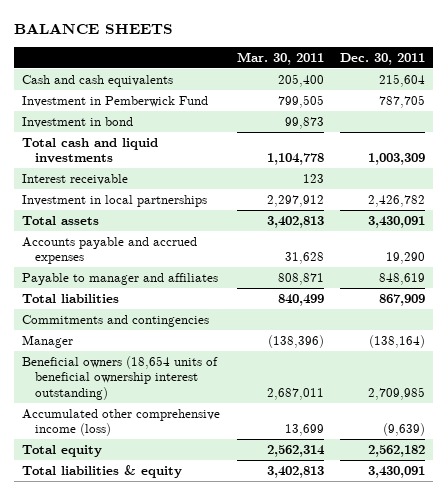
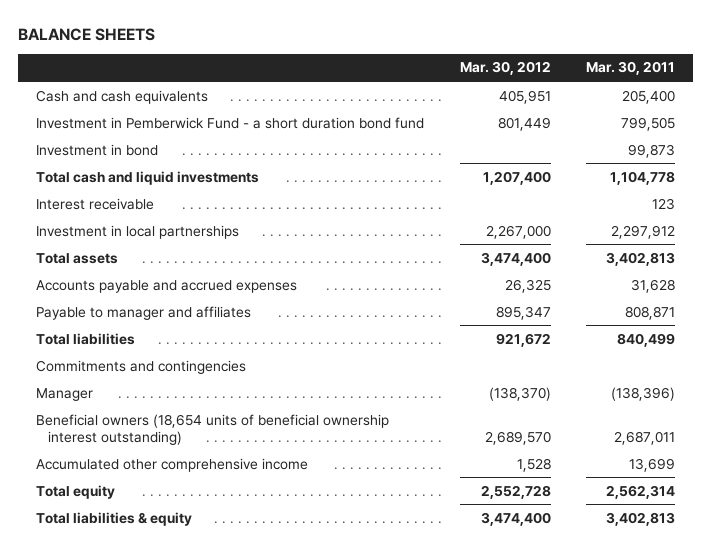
[340,53,426,66] Dec. 30, 2011 -> none
none -> [459,61,551,76] Mar. 30, 2012
[21,95,208,107] Investment in Pemberwick Fund -> [36,116,425,129] Investment in Pemberwick Fund - a short duration bond fund
[21,408,220,437] Accumulated other comprehensive income (loss) -> [36,457,309,472] Accumulated other comprehensive income

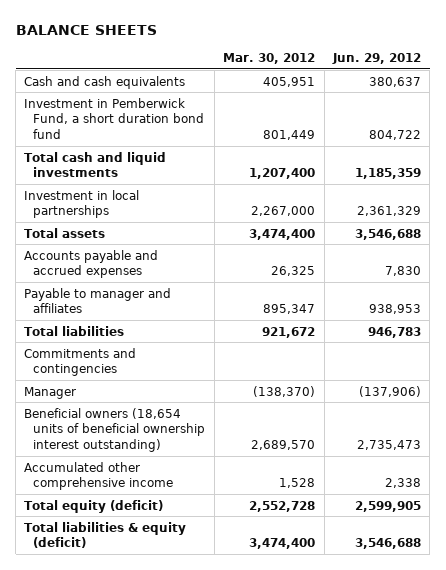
[586,61,676,76] Mar. 30, 2011 -> none
none -> [332,53,422,65] Jun. 29, 2012
[36,143,159,156] Investment in bond -> none
[36,116,425,129] Investment in Pemberwick Fund - a short duration bond fund -> [24,97,205,140] Investment in Pemberwick Fund, a short duration bond fund
[36,197,155,210] Interest receivable -> none
[36,484,116,499] Total equity -> [24,499,164,513] Total equity (deficit)
[36,511,193,526] Total liabilities & equity -> [24,521,187,549] Total liabilities & equity (deficit)

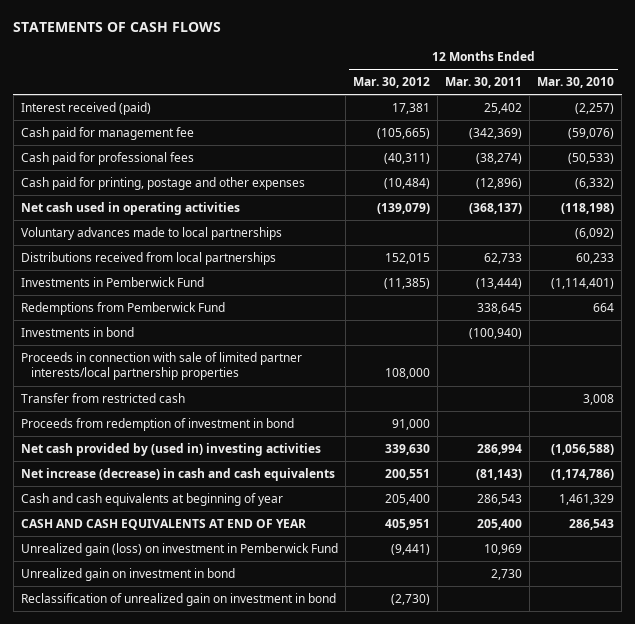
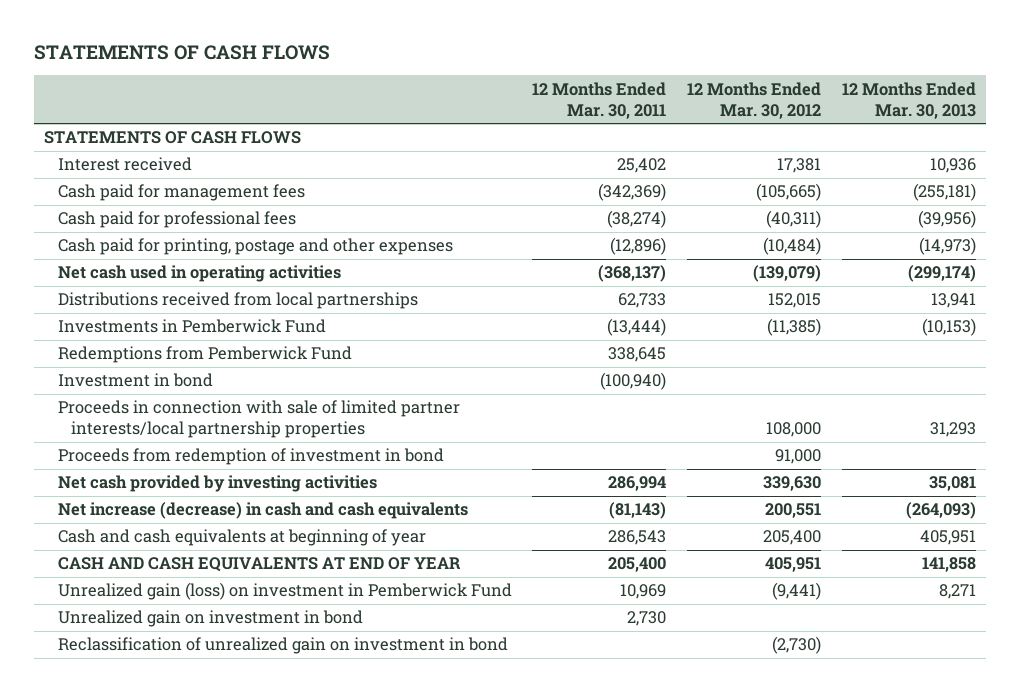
[537,77,615,89] Mar. 30, 2010 -> none
none -> [841,81,976,119] 12 Months Ended Mar. 30, 2013
none -> [44,131,302,145] STATEMENTS OF CASH FLOWS
[20,101,151,115] Interest received (paid) -> [57,157,192,172] Interest received
[20,126,194,140] Cash paid for management fee -> [57,184,305,202] Cash paid for management fees
[20,226,282,240] Voluntary advances made to local partnerships -> none
[20,326,134,337] Investments in bond -> [57,373,213,388] Investment in bond
[20,392,185,403] Transfer from restricted cash -> none
[20,442,321,456] Net cash provided by (used in) investing activities -> [57,475,377,493] Net cash provided by investing activities

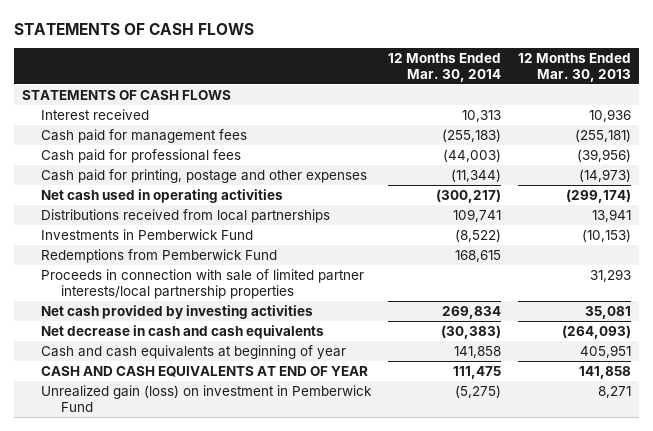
[532,81,667,119] 12 Months Ended Mar. 30, 2011 -> none
[687,81,822,119] 12 Months Ended Mar. 30, 2012 -> none
none -> [388,52,502,82] 12 Months Ended Mar. 30, 2014
[57,373,213,388] Investment in bond -> none
[57,448,444,466] Proceeds from redemption of investment in bond -> none
[57,502,468,520] Net increase (decrease) in cash and cash equivalents -> [41,324,325,339] Net decrease in cash and cash equivalents
[57,610,363,628] Unrealized gain on investment in bond -> none
[57,637,508,655] Reclassification of unrealized gain on investment in bond -> none

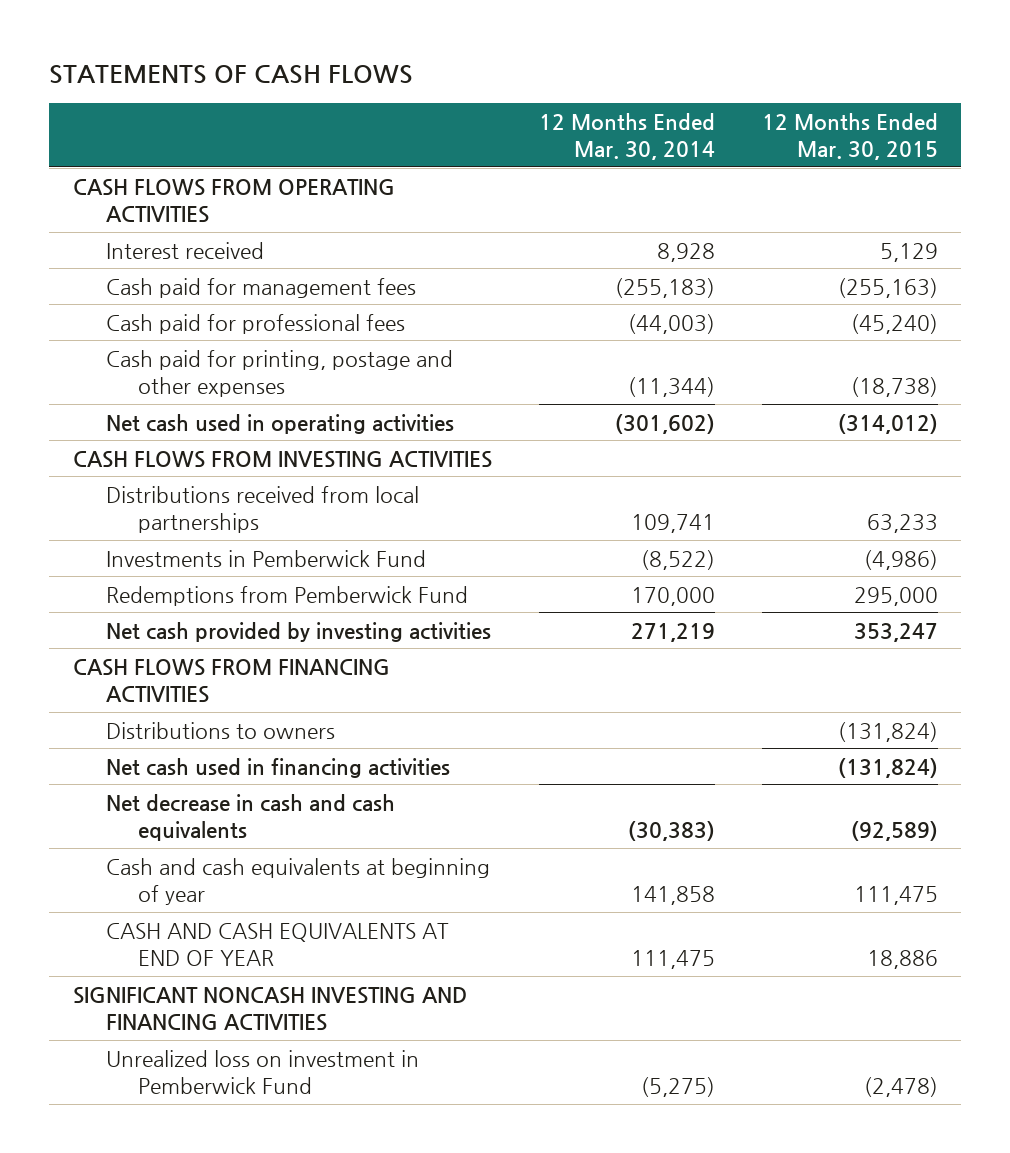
[517,52,631,82] 12 Months Ended Mar. 30, 2013 -> none
none -> [761,112,938,161] 12 Months Ended Mar. 30, 2015
[22,89,232,100] STATEMENTS OF CASH FLOWS -> none
none -> [72,178,395,224] CASH FLOWS FROM OPERATING ACTIVITIES
[462,109,502,122] 10,313 -> [656,242,715,262] 8,928
[436,188,502,203] (300,217) -> [614,413,715,434] (301,602)
none -> [72,450,492,468] CASH FLOWS FROM INVESTING ACTIVITIES
[41,268,365,299] Proceeds in connection with sale of limited partner interests/local partnership properties -> none
[455,249,502,262] 168,615 -> [630,586,715,606] 170,000
[442,305,502,319] 269,834 -> [630,622,715,642] 271,219
none -> [72,658,390,704] CASH FLOWS FROM FINANCING ACTIVITIES
none -> [105,721,335,739] Distributions to owners
none -> [105,757,450,778] Net cash used in financing activities
none -> [72,986,467,1032] SIGNIFICANT NONCASH INVESTING AND FINANCING ACTIVITIES
[41,384,373,412] Unrealized gain (loss) on investment in Pemberwick Fund -> [105,1049,419,1095] Unrealized loss on investment in Pemberwick Fund

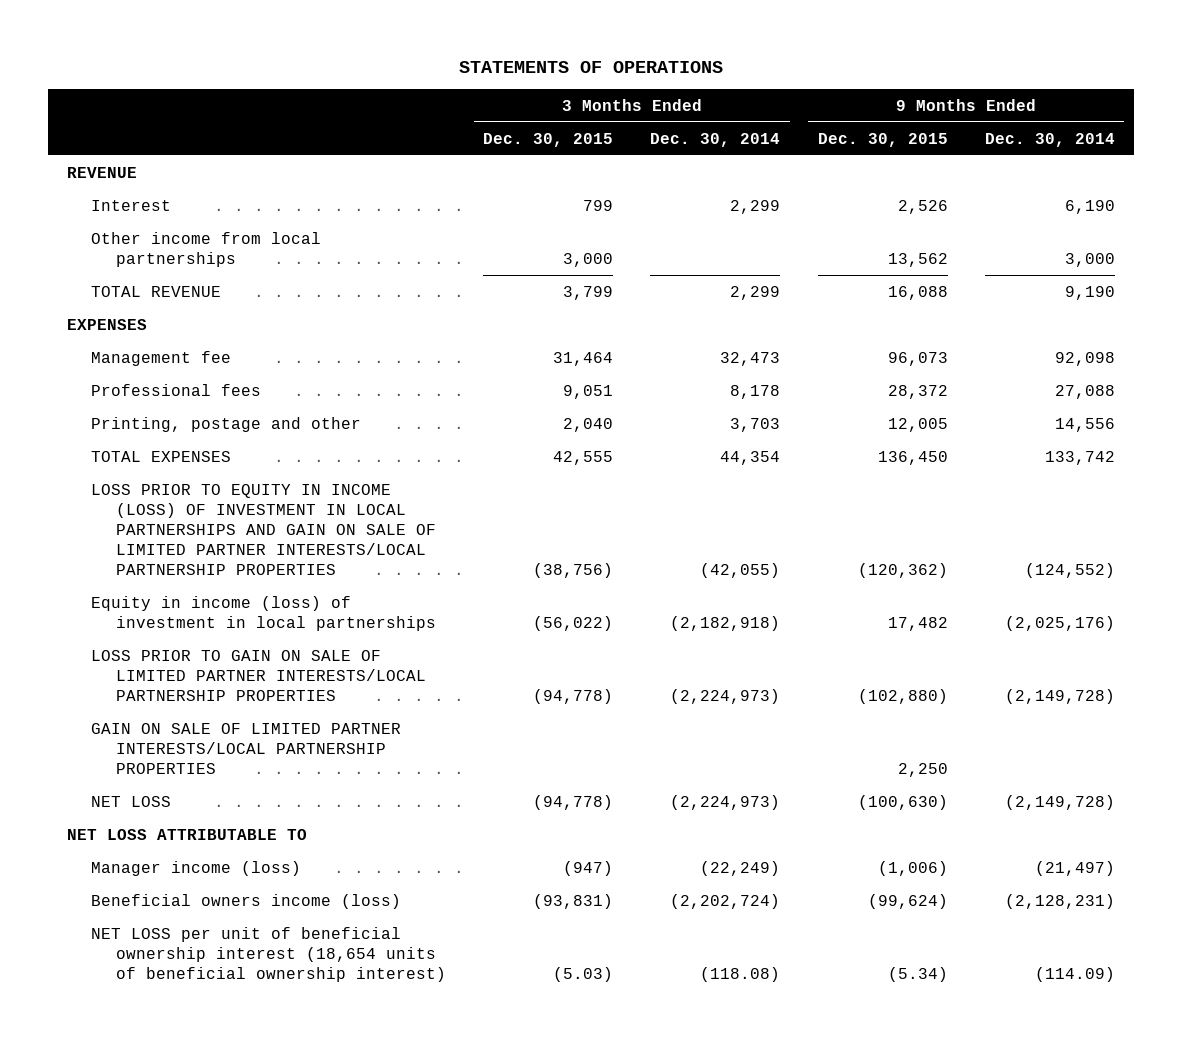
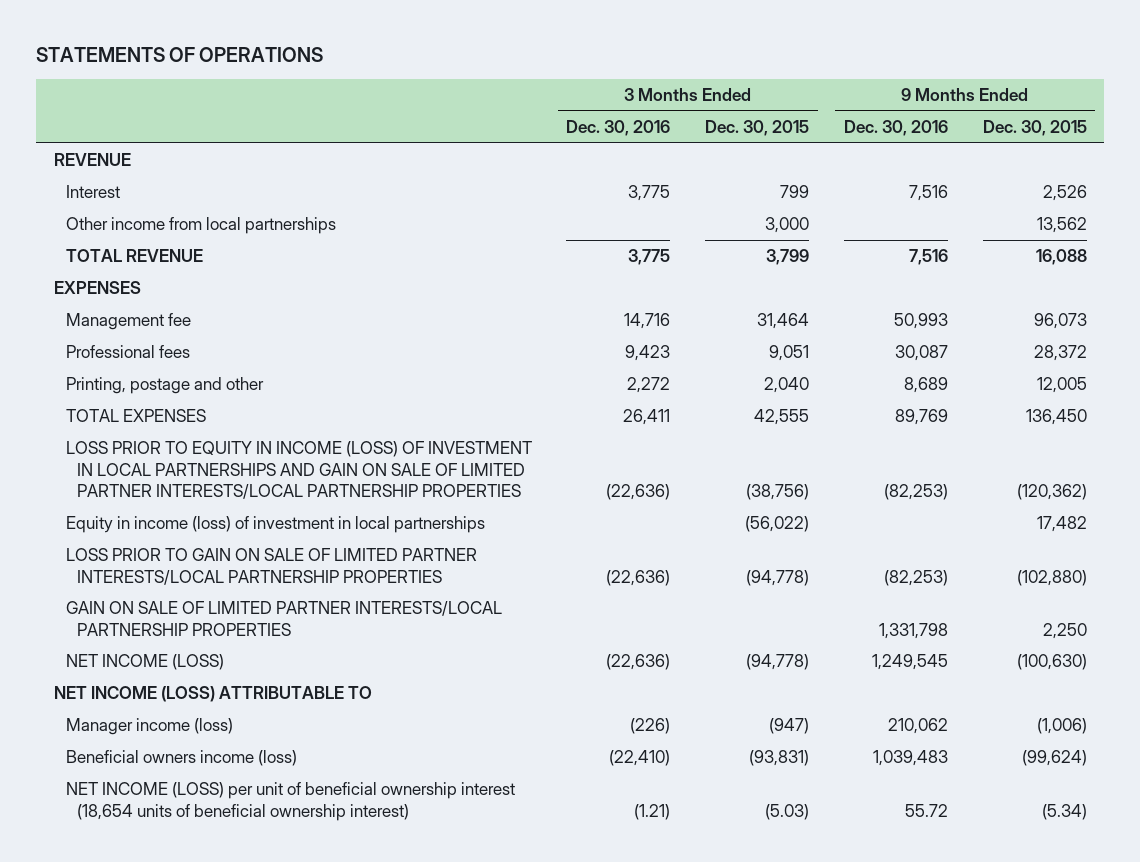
[650,132,781,147] Dec. 30, 2014 -> none
[985,132,1116,147] Dec. 30, 2014 -> none
none -> [566,119,671,136] Dec. 30, 2016
none -> [843,119,948,136] Dec. 30, 2016
[91,795,172,807] NET LOSS -> [65,653,224,670] NET INCOME (LOSS)
[66,828,307,840] NET LOSS ATTRIBUTABLE TO -> [53,685,372,702] NET INCOME (LOSS) ATTRIBUTABLE TO
[91,926,446,983] NET LOSS per unit of beneficial ownership interest (18,654 units of beneficial ownership interest) -> [65,781,515,821] NET INCOME (LOSS) per unit of beneficial ownership interest (18,654 units of beneficial ownership interest)

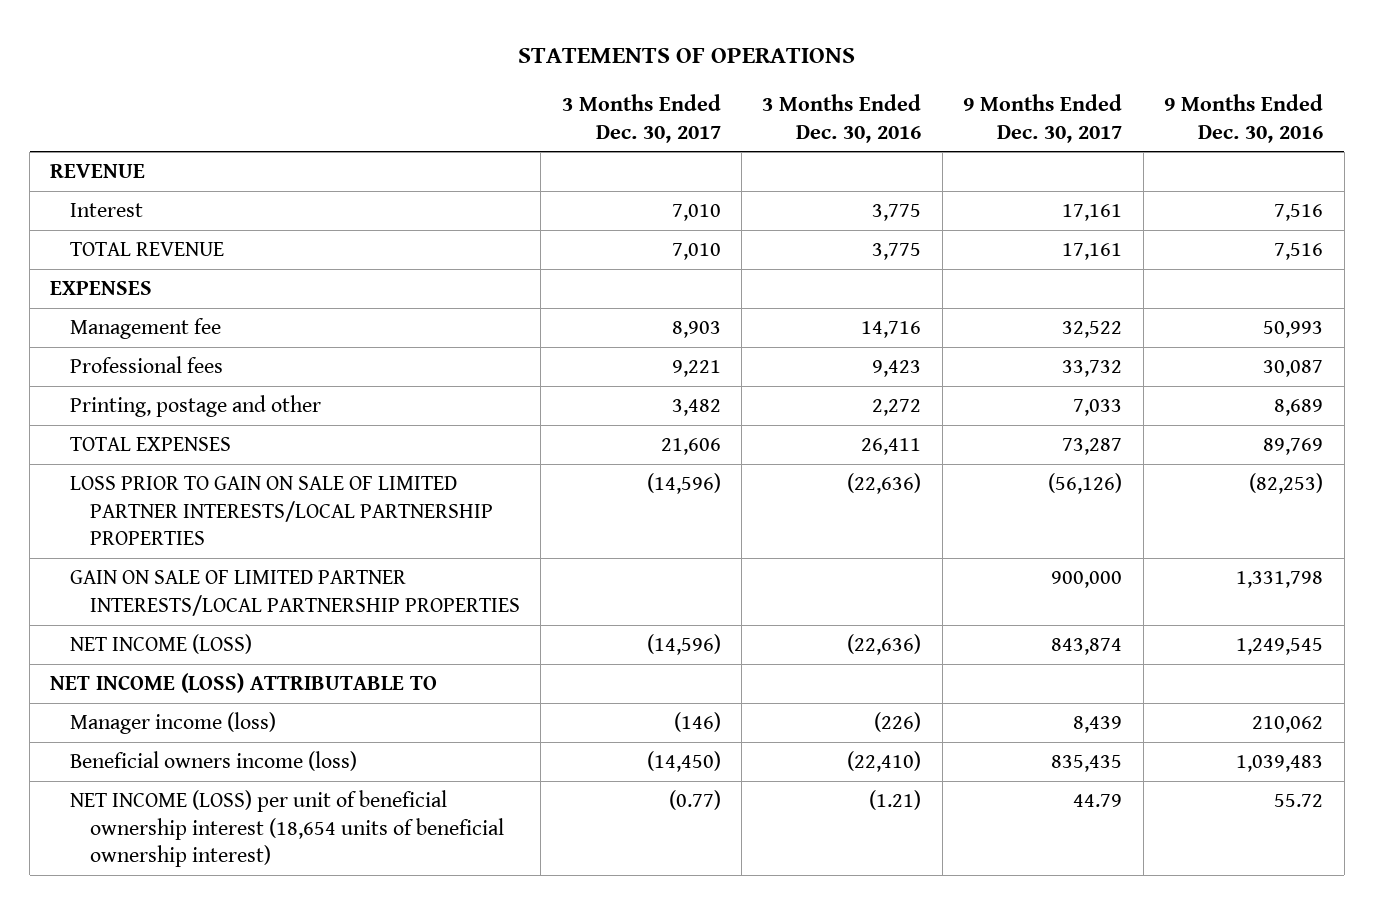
[705,119,810,136] Dec. 30, 2015 -> none
[982,119,1087,136] Dec. 30, 2015 -> none
none -> [561,93,721,143] 3 Months Ended Dec. 30, 2017
none -> [963,93,1123,143] 9 Months Ended Dec. 30, 2017
[65,216,336,234] Other income from local partnerships -> none
[65,440,532,500] LOSS PRIOR TO EQUITY IN INCOME (LOSS) OF INVESTMENT IN LOCAL PARTNERSHIPS AND GAIN ON SALE OF LIMITED PARTNER INTERESTS/LOCAL PARTNERSHIP PROPERTIES -> none
[65,515,485,533] Equity in income (loss) of investment in local partnerships -> none

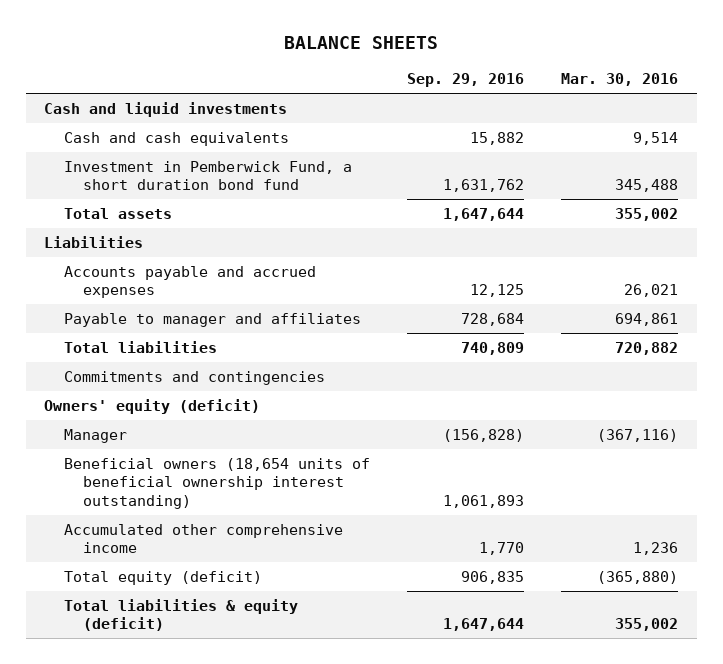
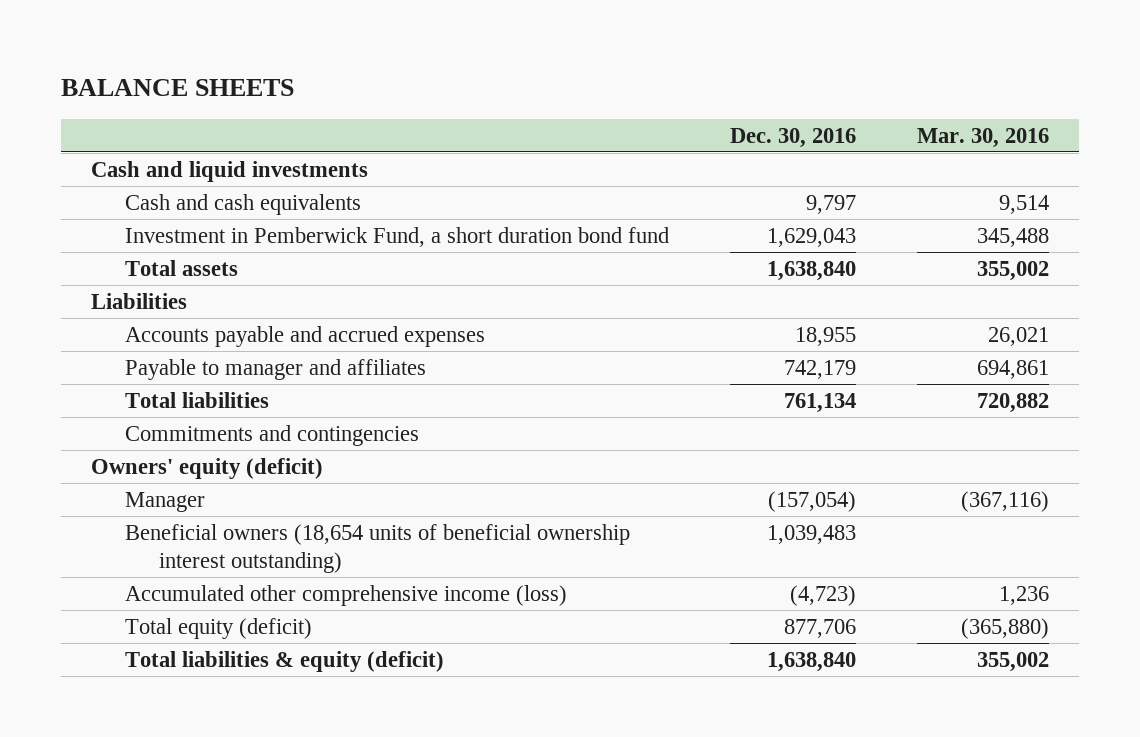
[406,73,524,88] Sep. 29, 2016 -> none
none -> [729,127,856,148] Dec. 30, 2016
[63,523,343,554] Accumulated other comprehensive income -> [124,584,567,606] Accumulated other comprehensive income (loss)

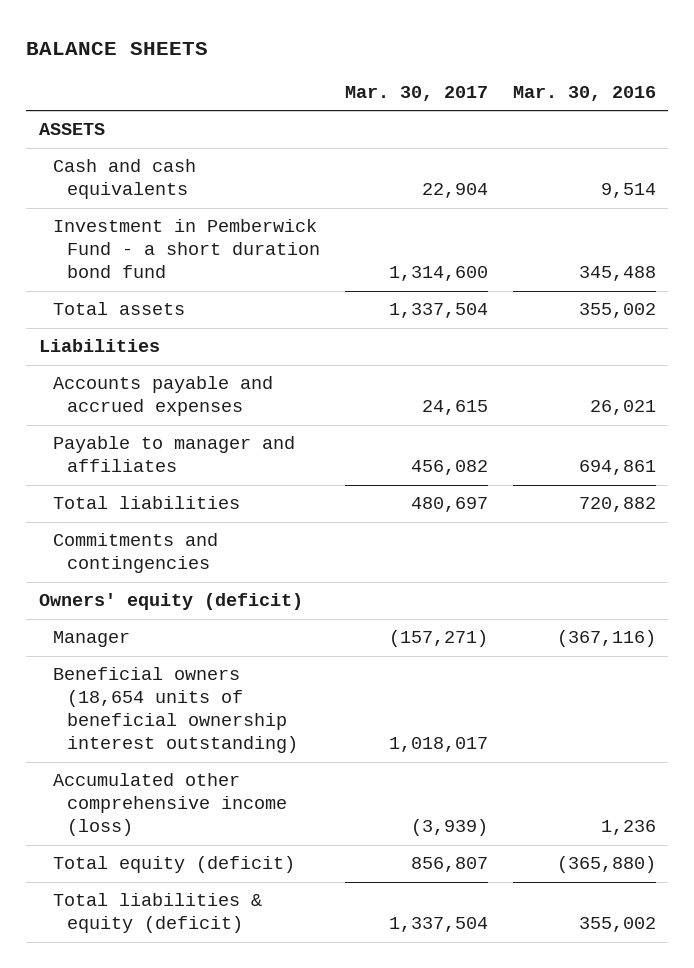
[729,127,856,148] Dec. 30, 2016 -> none
none -> [344,85,488,101] Mar. 30, 2017
[91,160,369,182] Cash and liquid investments -> none
none -> [38,123,105,136] ASSETS
[124,226,669,247] Investment in Pemberwick Fund, a short duration bond fund -> [52,219,321,279] Investment in Pemberwick Fund - a short duration bond fund

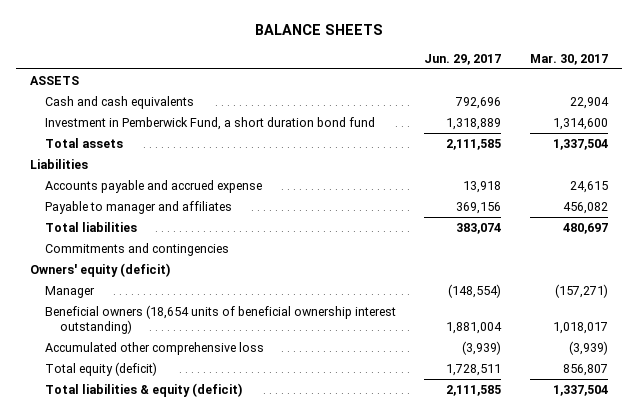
[512,85,656,101] Mar. 30, 2016 -> none
none -> [424,53,502,65] Jun. 29, 2017
[52,219,321,279] Investment in Pemberwick Fund - a short duration bond fund -> [44,117,375,131] Investment in Pemberwick Fund, a short duration bond fund
[52,376,273,417] Accounts payable and accrued expenses -> [44,180,262,194] Accounts payable and accrued expense
[52,773,288,837] Accumulated other comprehensive income (loss) -> [44,342,264,356] Accumulated other comprehensive loss

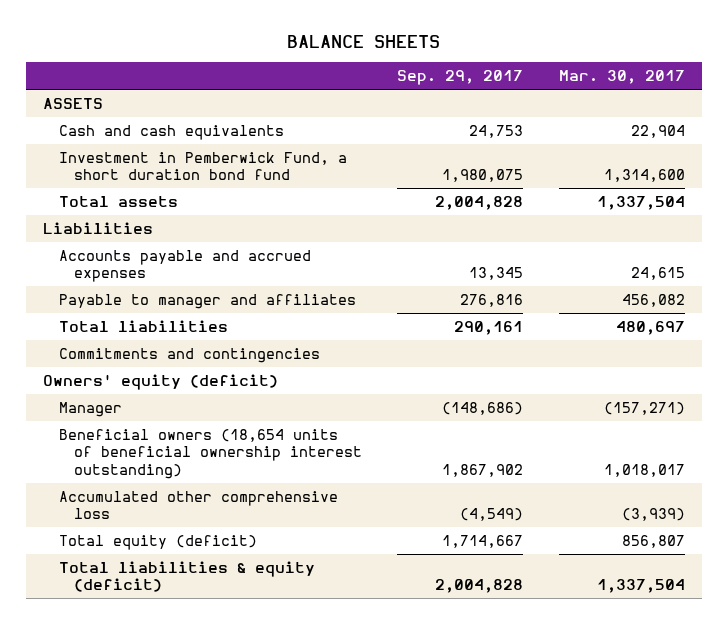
[424,53,502,65] Jun. 29, 2017 -> none
none -> [397,70,524,86] Sep. 29, 2017
[44,180,262,194] Accounts payable and accrued expense -> [58,250,311,283] Accounts payable and accrued expenses

